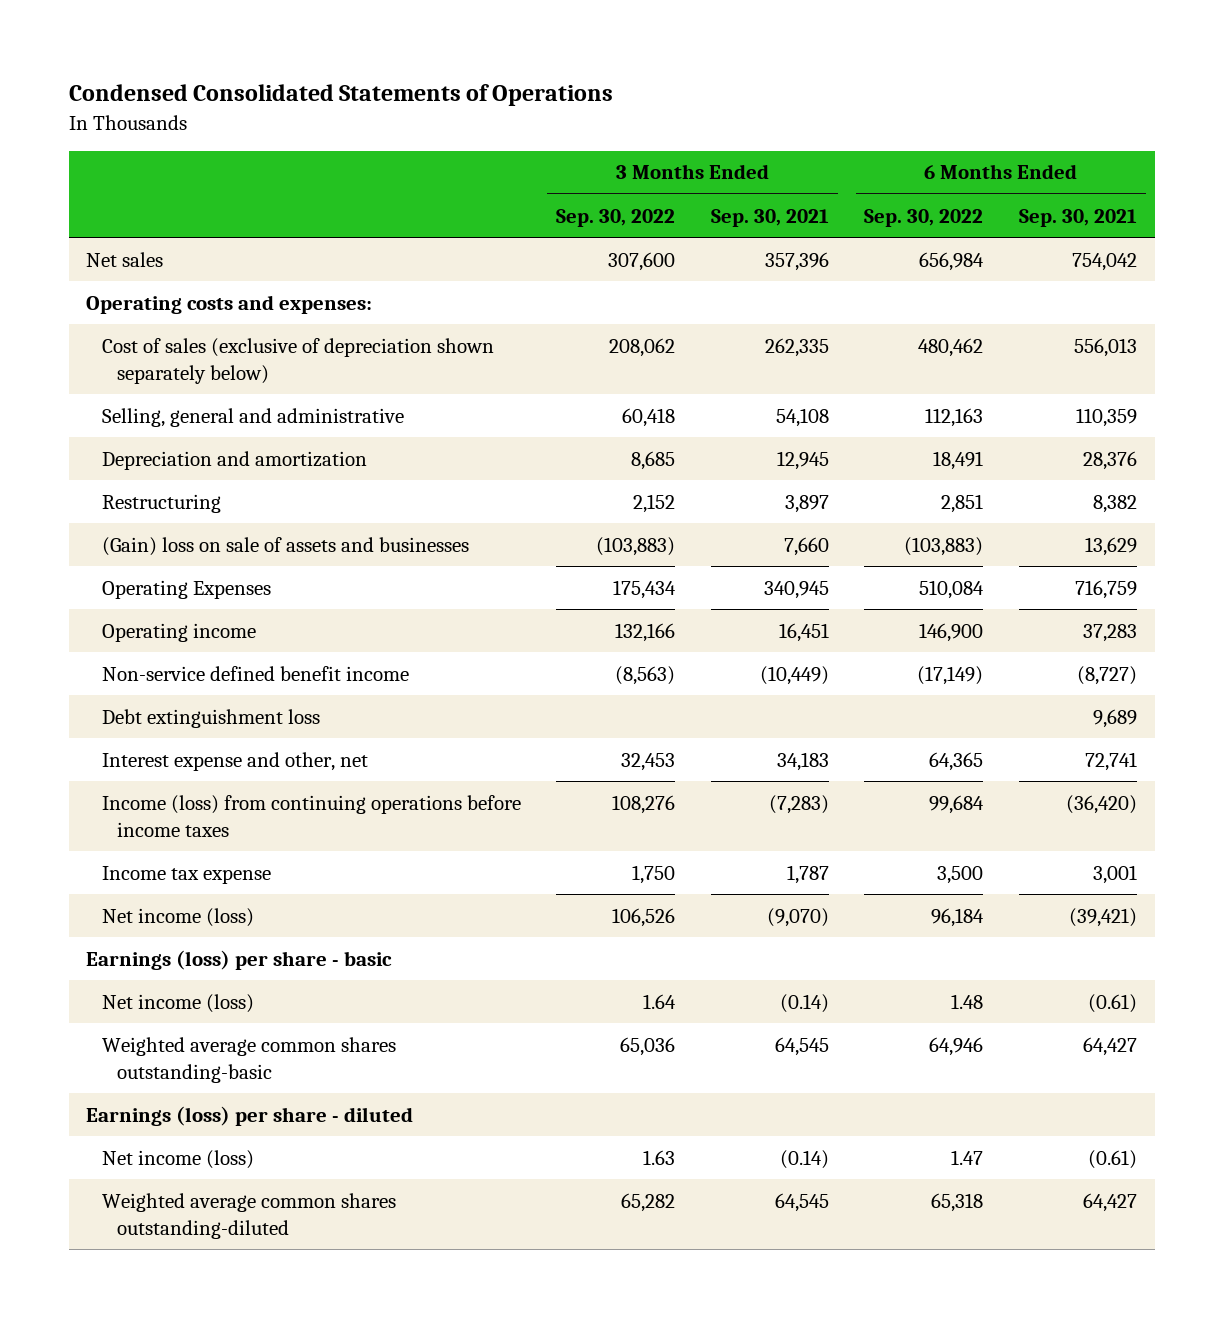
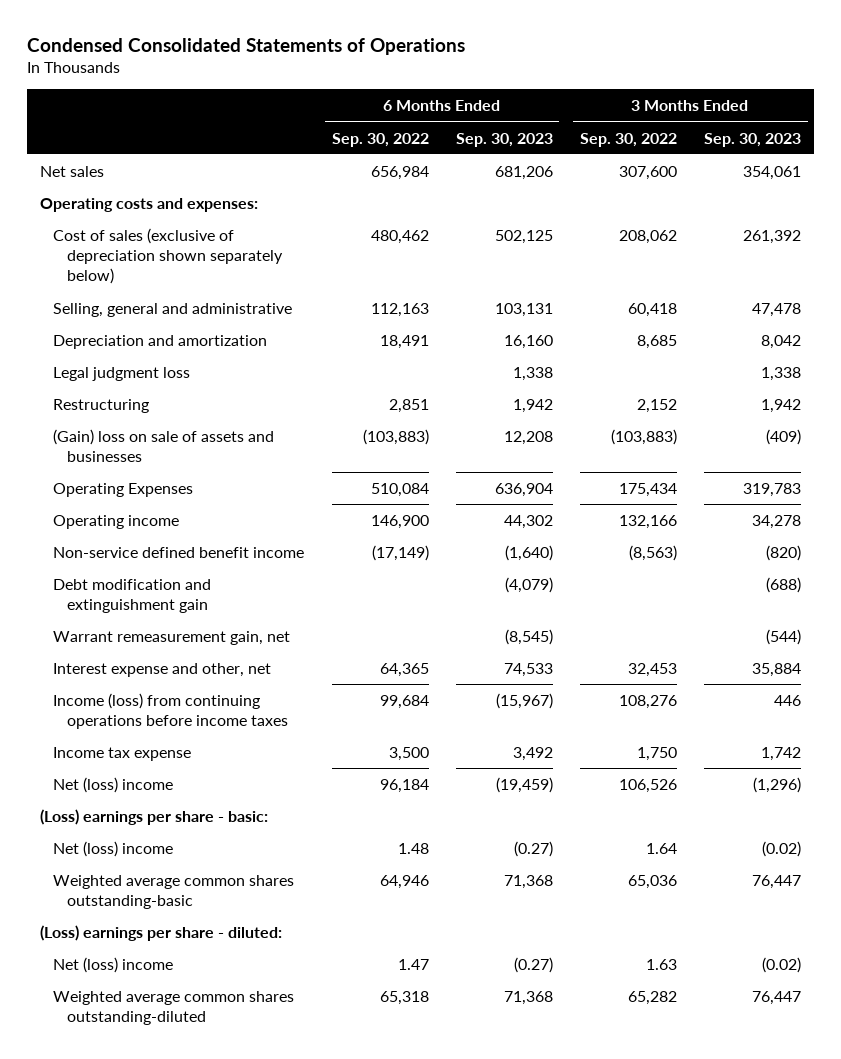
[710,208,829,227] Sep. 30, 2021 -> none
[1019,208,1138,227] Sep. 30, 2021 -> none
none -> [455,132,553,147] Sep. 30, 2023
none -> [703,132,801,147] Sep. 30, 2023
none -> [53,366,191,381] Legal judgment loss
[101,708,320,728] Debt extinguishment loss -> [53,578,212,614] Debt modification and extinguishment gain
none -> [53,630,291,645] Warrant remeasurement gain, net
[101,907,254,927] Net income (loss) -> [53,776,174,793] Net (loss) income
[86,949,393,970] Earnings (loss) per share - basic -> [40,808,269,825] (Loss) earnings per share - basic:
[101,993,254,1013] Net income (loss) -> [53,840,174,857] Net (loss) income
[86,1105,414,1126] Earnings (loss) per share - diluted -> [40,924,283,941] (Loss) earnings per share - diluted:
[101,1149,254,1169] Net income (loss) -> [53,956,174,973] Net (loss) income

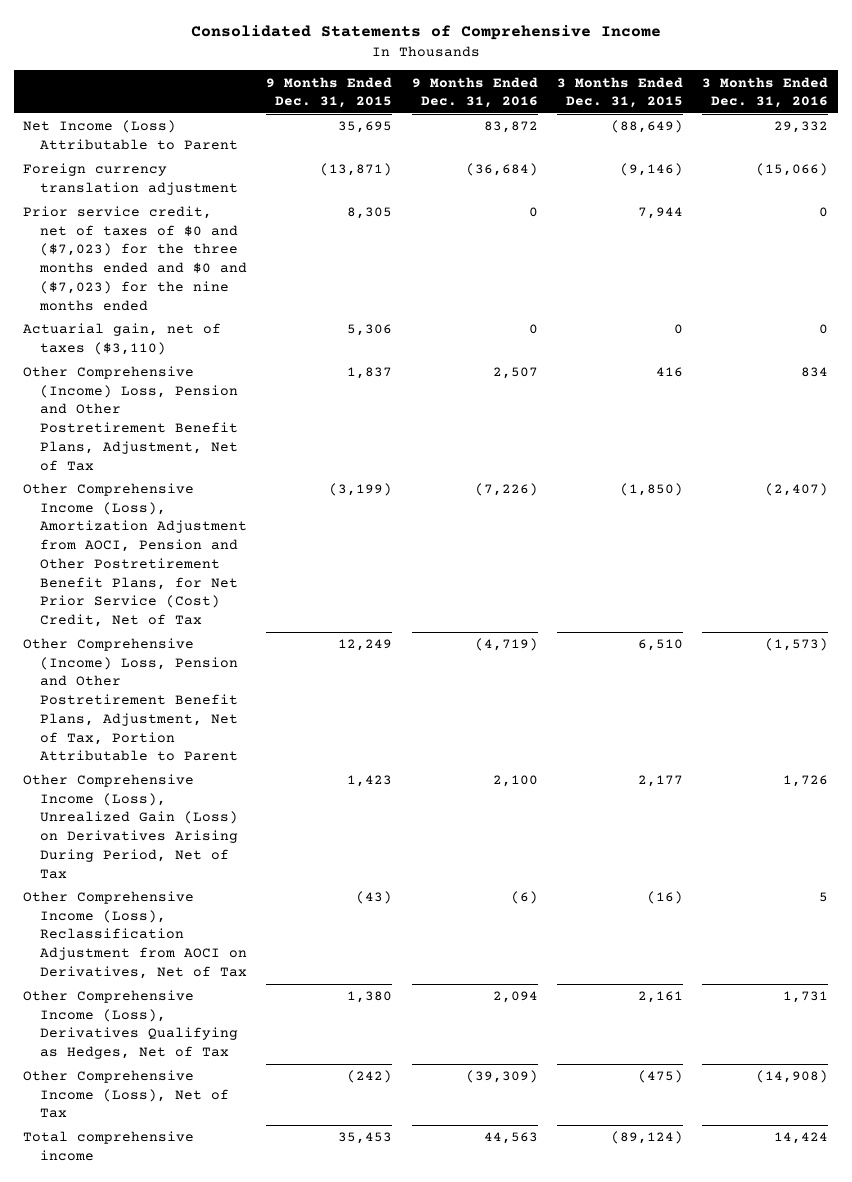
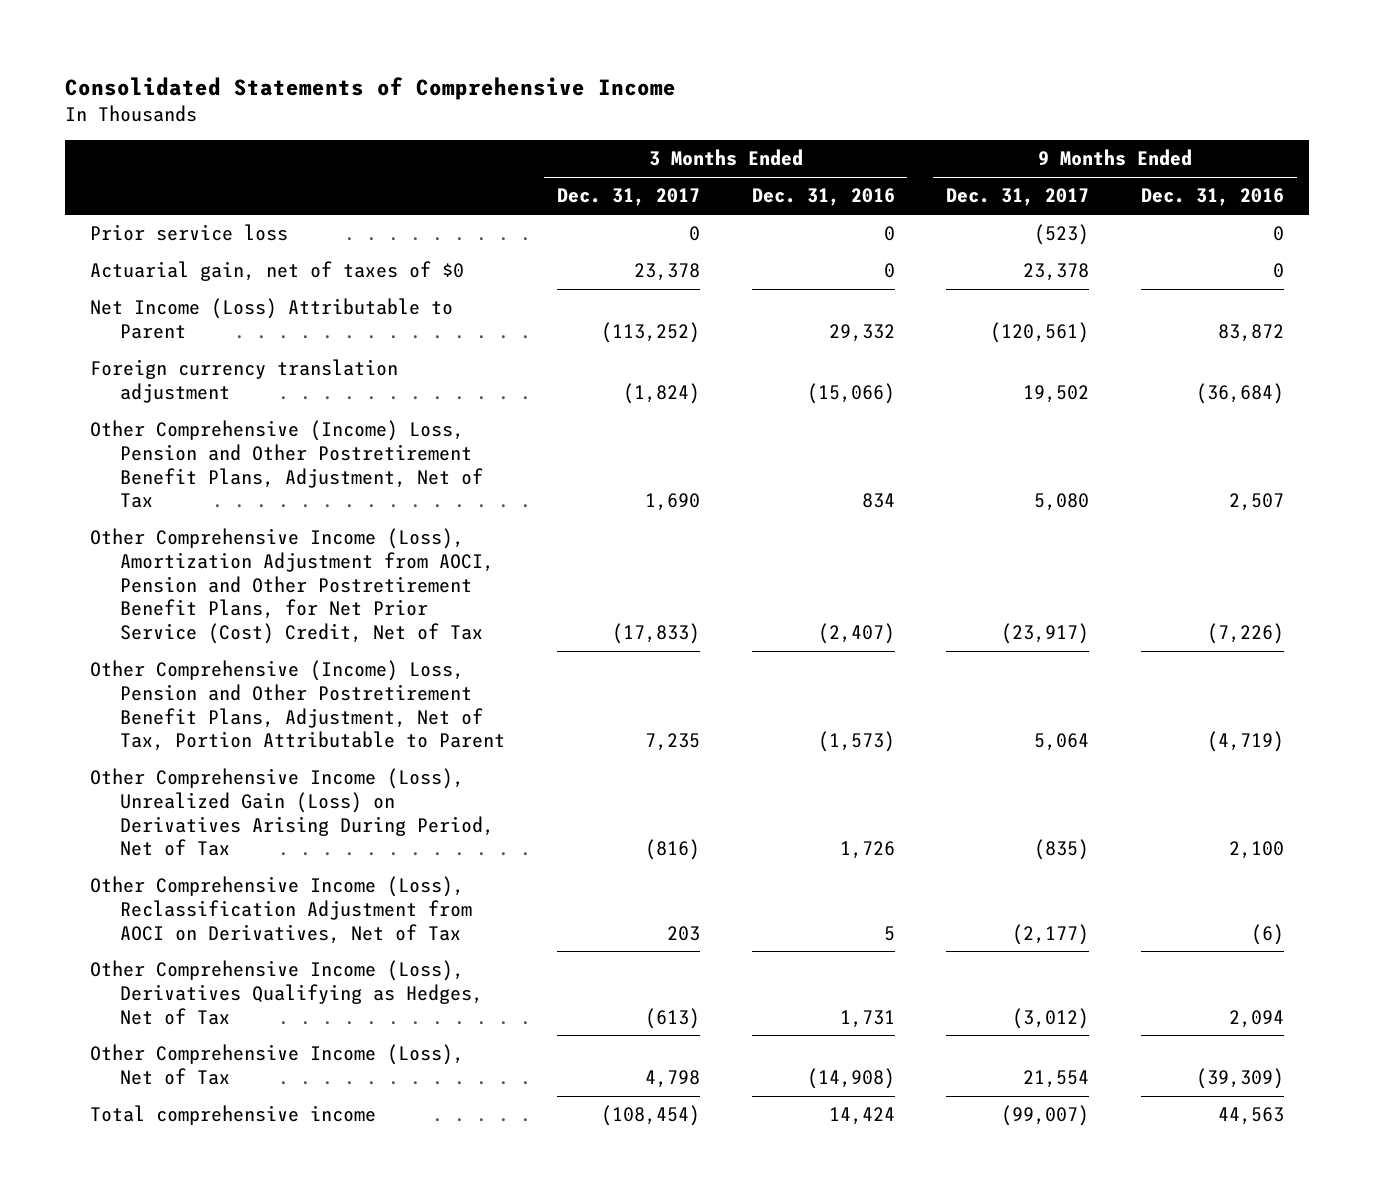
[266,76,393,109] 9 Months Ended Dec. 31, 2015 -> none
[556,76,683,109] 3 Months Ended Dec. 31, 2015 -> none
none -> [556,188,700,207] Dec. 31, 2017
none -> [946,188,1090,207] Dec. 31, 2017
none -> [90,224,289,242] Prior service loss
none -> [90,261,465,282] Actuarial gain, net of taxes of $0
[23,206,248,311] Prior service credit, net of taxes of $0 and ($7,023) for the three months ended and $0 and ($7,023) for the nine months ended -> none
[23,323,222,355] Actuarial gain, net of taxes ($3,110) -> none

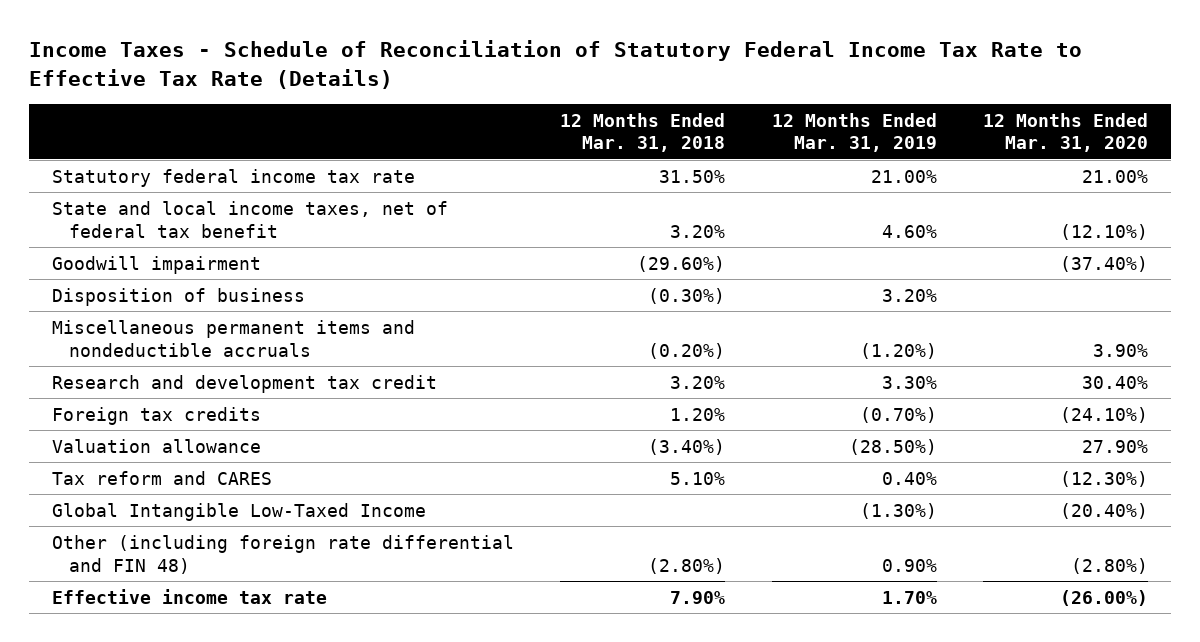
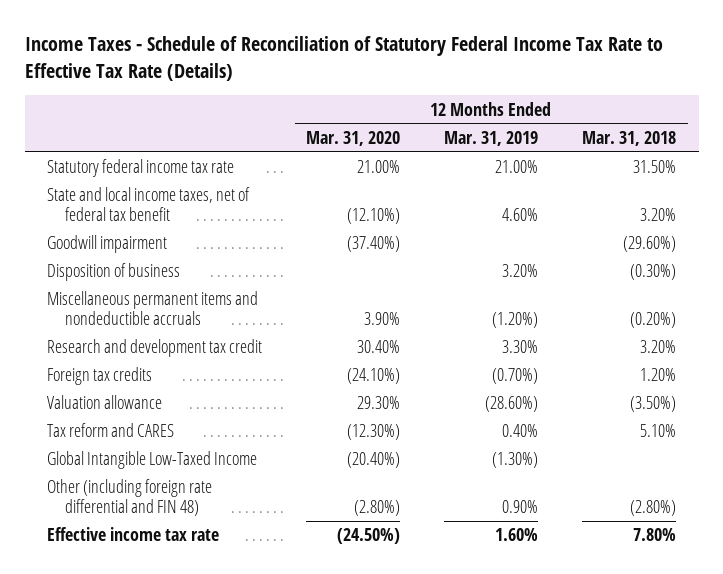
[648,438,726,455] (3.40%) -> [630,396,677,413] (3.50%)
[848,438,937,455] (28.50%) -> [485,396,539,413] (28.60%)
[1081,439,1148,453] 27.90% -> [357,396,401,410] 29.30%
[670,590,726,604] 7.90% -> [633,528,677,542] 7.80%
[881,590,937,604] 1.70% -> [495,528,539,542] 1.60%
[1059,589,1148,606] (26.00%) -> [337,528,401,545] (24.50%)

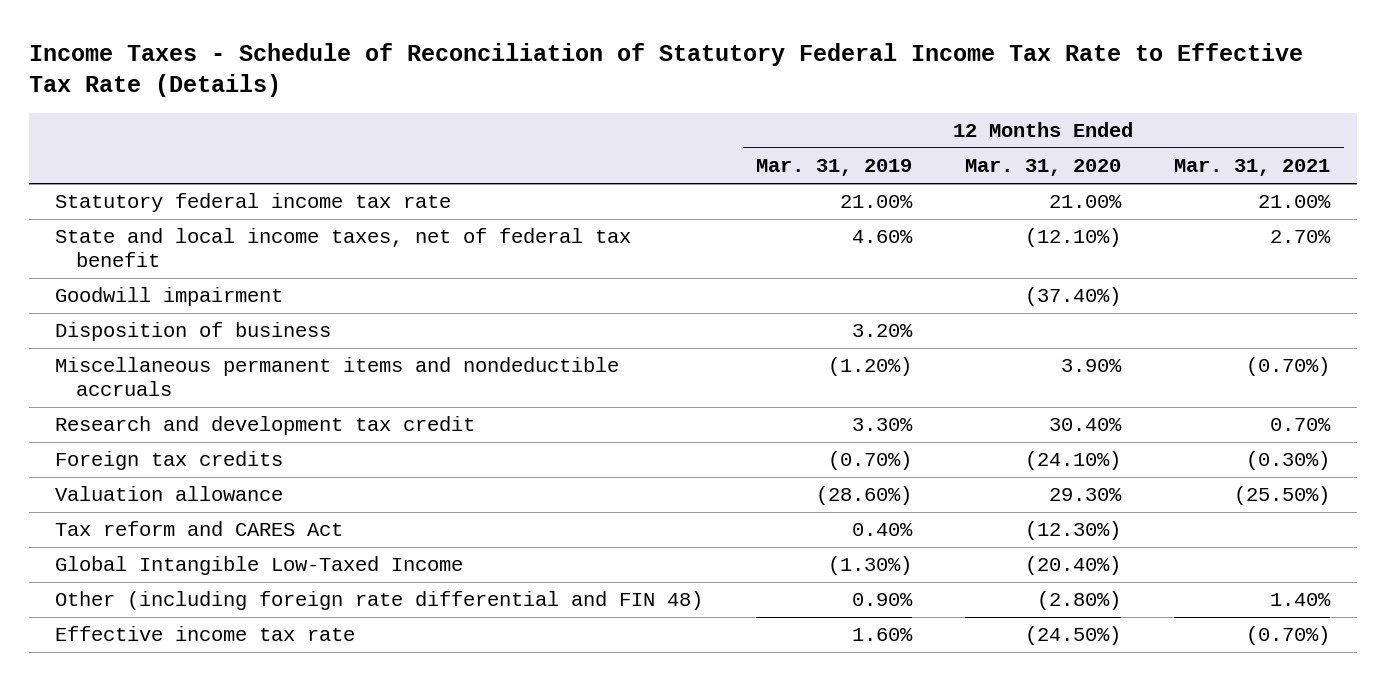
[582,130,677,146] Mar. 31, 2018 -> none
none -> [1174,159,1331,177] Mar. 31, 2021
[46,423,174,438] Tax reform and CARES -> [55,521,344,537] Tax reform and CARES Act

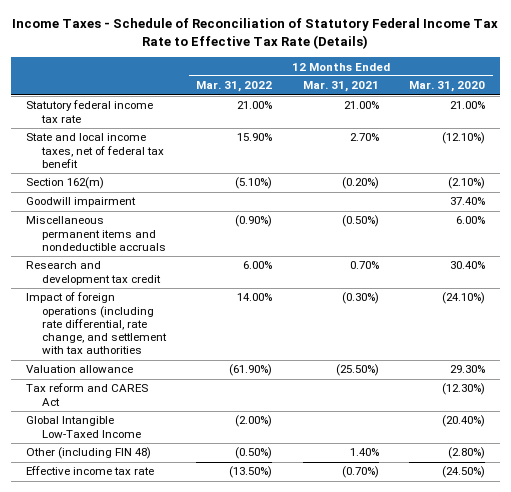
[756,159,913,177] Mar. 31, 2019 -> none
none -> [196,81,273,93] Mar. 31, 2022
[55,322,332,342] Disposition of business -> none
none -> [25,177,104,190] Section 162(m)
[1025,287,1122,307] (37.40%) -> [450,197,486,206] 37.40%
[1061,359,1123,373] 3.90% -> [456,216,486,225] 6.00%
[1246,357,1331,377] (0.70%) -> [341,215,379,228] (0.50%)
[55,451,284,471] Foreign tax credits -> [25,292,167,355] Impact of foreign operations (including rate differential, rate change, and settlement with tax authorities
[55,591,704,611] Other (including foreign rate differential and FIN 48) -> [25,447,151,460] Other (including FIN 48)

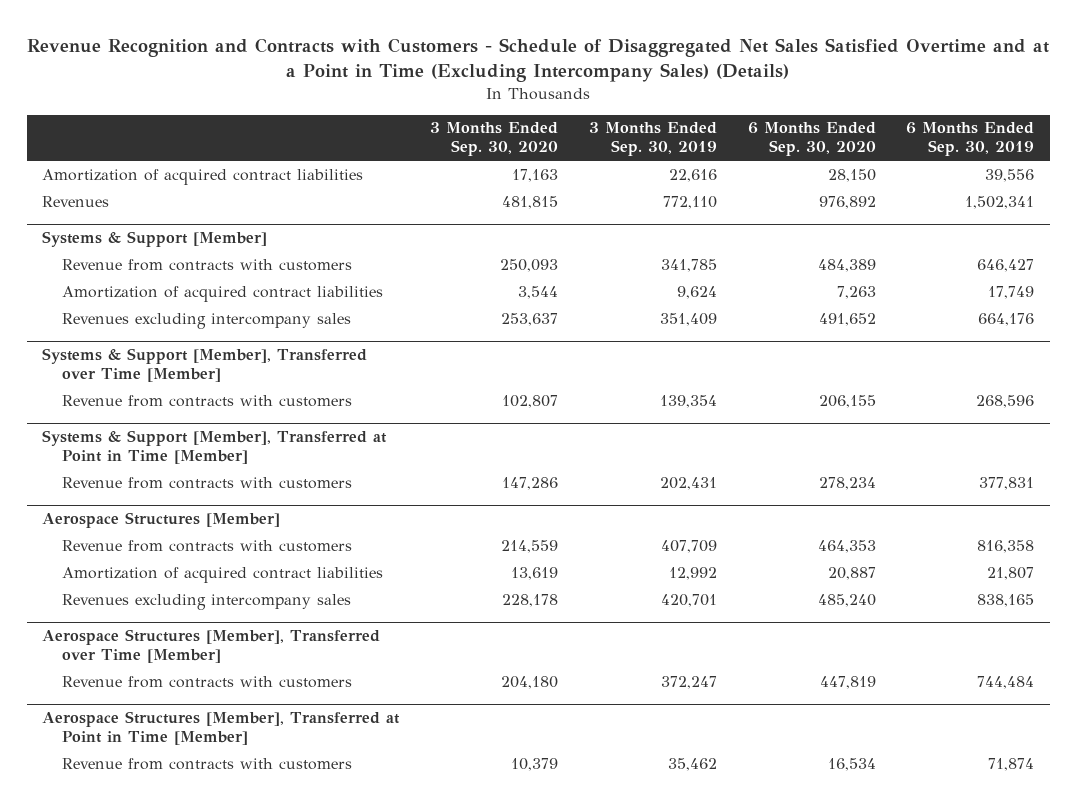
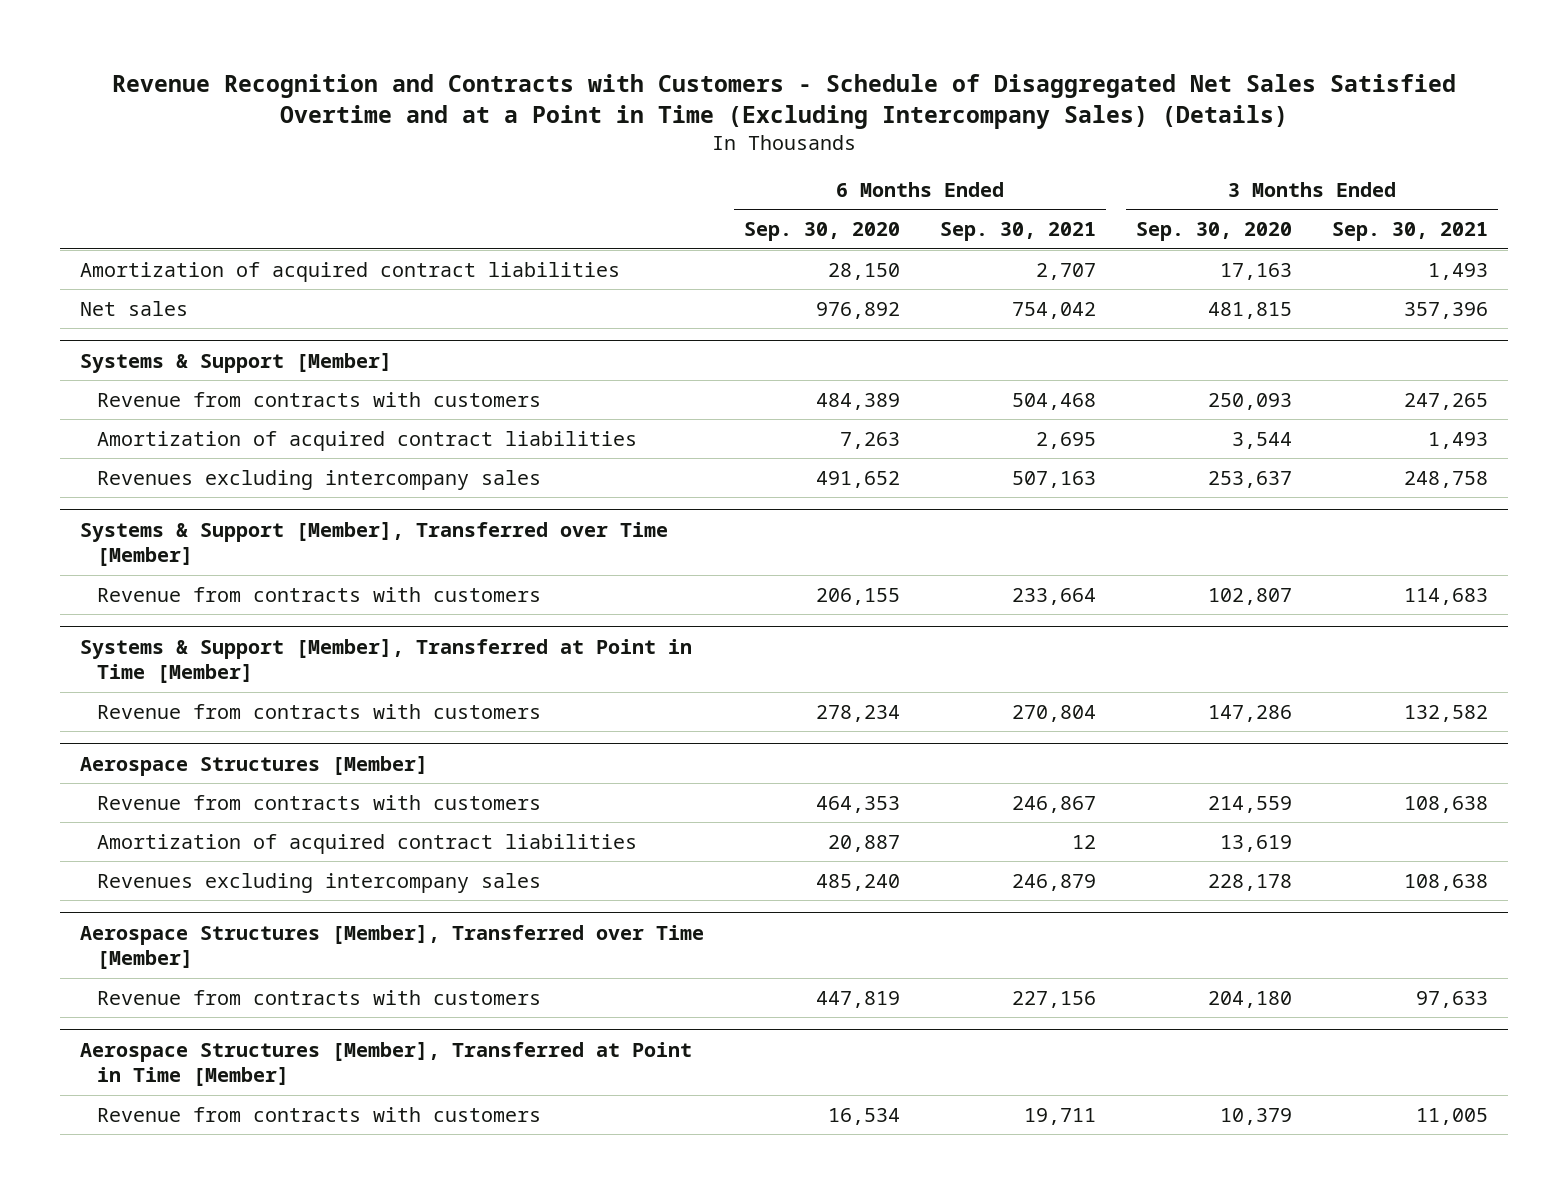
[588,122,717,157] 3 Months Ended Sep. 30, 2019 -> none
[906,122,1035,157] 6 Months Ended Sep. 30, 2019 -> none
none -> [940,222,1097,242] Sep. 30, 2021
none -> [1332,222,1489,242] Sep. 30, 2021
[42,195,110,207] Revenues -> [80,300,189,316] Net sales

